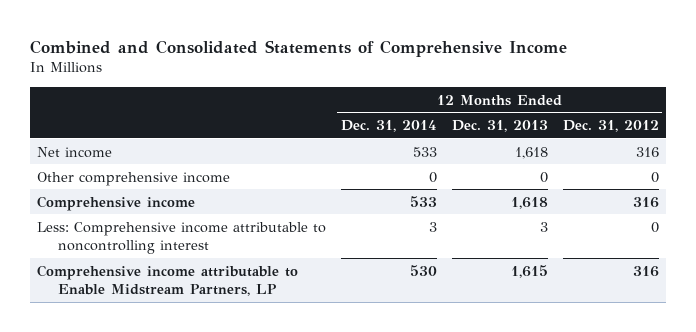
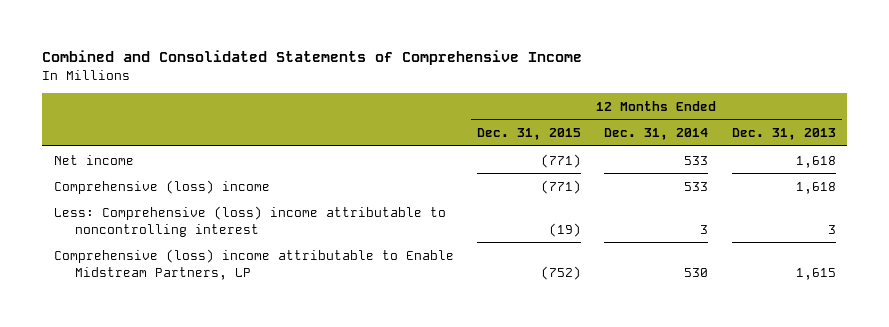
[562,120,659,133] Dec. 31, 2012 -> none
none -> [476,128,581,141] Dec. 31, 2015
[37,171,231,186] Other comprehensive income -> none
[37,195,196,211] Comprehensive income -> [53,179,270,194] Comprehensive (loss) income
[37,221,327,254] Less: Comprehensive income attributable to noncontrolling interest -> [53,205,446,237] Less: Comprehensive (loss) income attributable to noncontrolling interest
[37,264,299,296] Comprehensive income attributable to Enable Midstream Partners, LP -> [53,248,454,280] Comprehensive (loss) income attributable to Enable Midstream Partners, LP

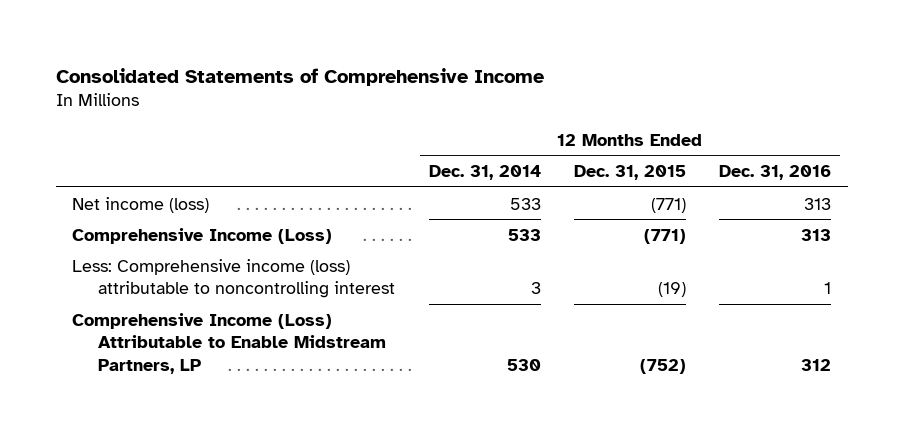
[41,50,582,66] Combined and Consolidated Statements of Comprehensive Income -> [55,67,544,86] Consolidated Statements of Comprehensive Income
[731,128,836,141] Dec. 31, 2013 -> none
none -> [719,164,832,180] Dec. 31, 2016
[53,154,134,165] Net income -> [72,196,210,213] Net income (loss)
[53,179,270,194] Comprehensive (loss) income -> [72,227,333,244] Comprehensive Income (Loss)
[53,205,446,237] Less: Comprehensive (loss) income attributable to noncontrolling interest -> [72,258,396,299] Less: Comprehensive income (loss) attributable to noncontrolling interest
[53,248,454,280] Comprehensive (loss) income attributable to Enable Midstream Partners, LP -> [72,312,387,374] Comprehensive Income (Loss) Attributable to Enable Midstream Partners, LP

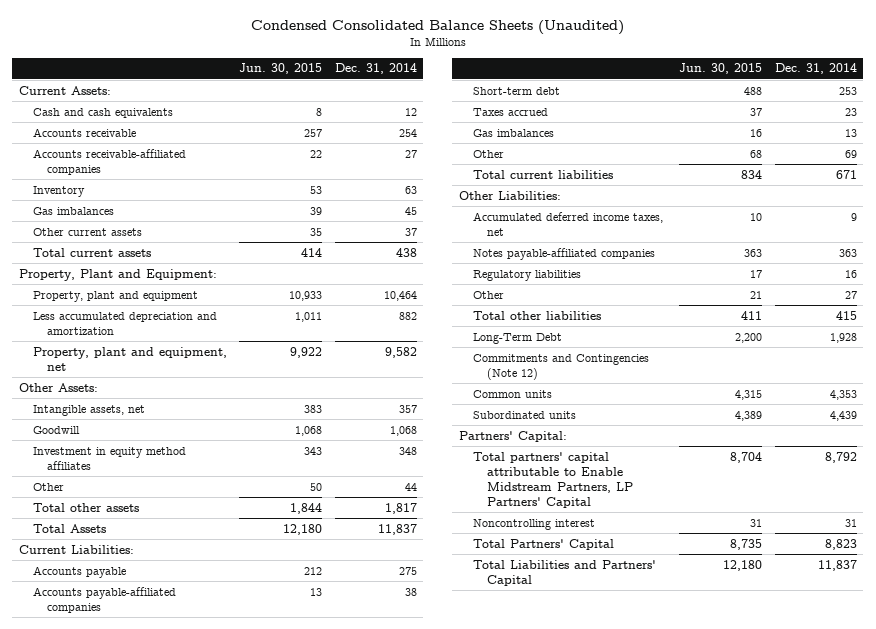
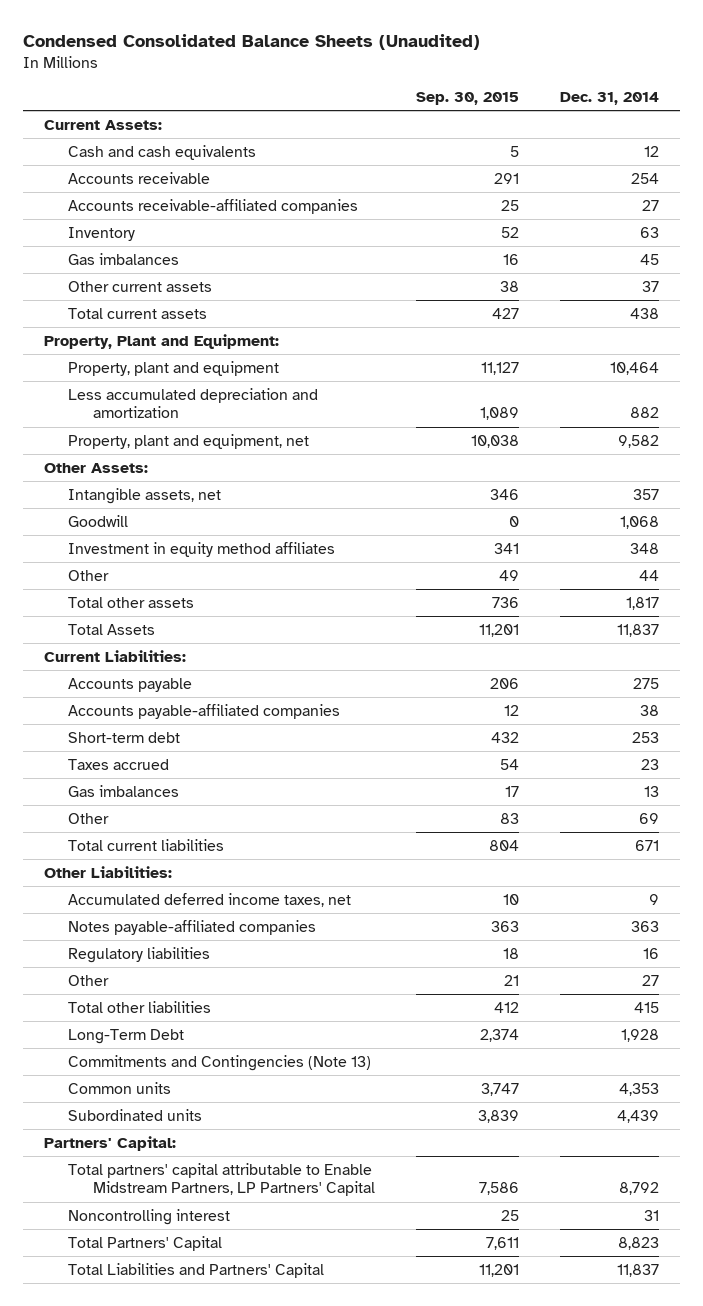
[239,63,323,75] Jun. 30, 2015 -> none
none -> [416,92,520,106] Sep. 30, 2015
[472,353,649,380] Commitments and Contingencies (Note 12) -> [68,1054,372,1071] Commitments and Contingencies (Note 13)

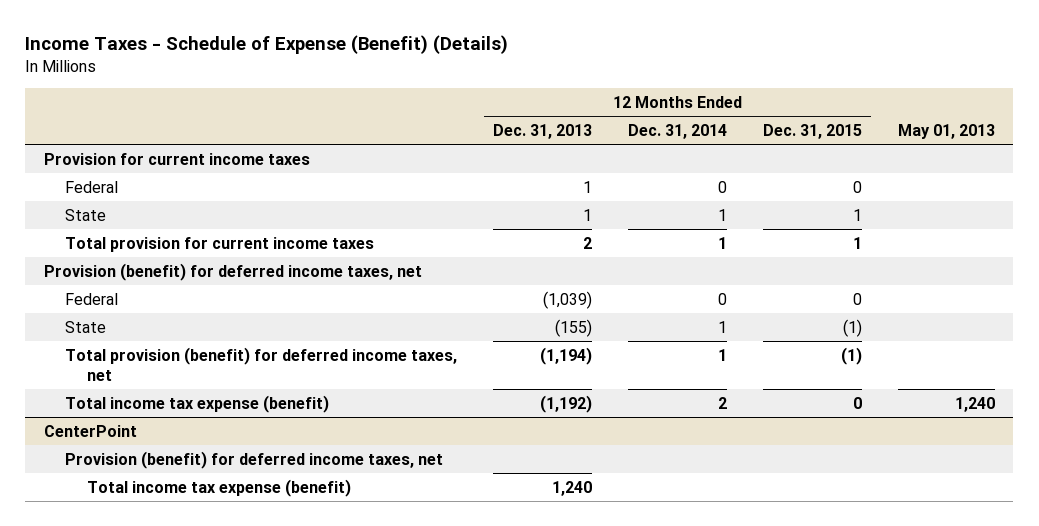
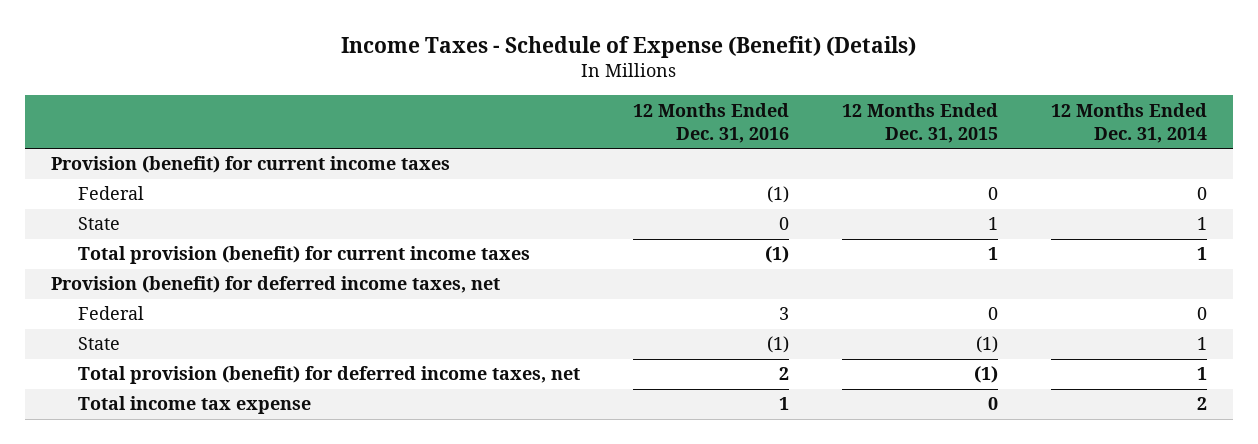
[493,123,593,139] Dec. 31, 2013 -> none
[898,123,996,139] May 01, 2013 -> none
none -> [632,102,789,143] 12 Months Ended Dec. 31, 2016
[43,152,310,165] Provision for current income taxes -> [51,156,451,174] Provision (benefit) for current income taxes
[65,236,375,252] Total provision for current income taxes -> [77,246,530,265] Total provision (benefit) for current income taxes
[43,424,137,437] CenterPoint -> none
[65,450,444,469] Provision (benefit) for deferred income taxes, net -> none
[86,478,351,497] Total income tax expense (benefit) -> none
[65,394,330,413] Total income tax expense (benefit) -> [77,396,311,415] Total income tax expense

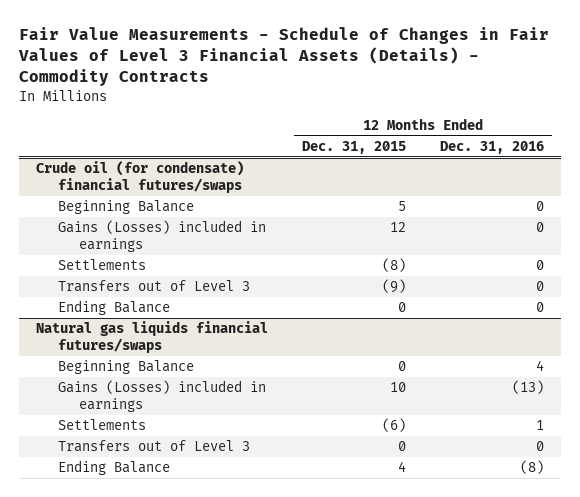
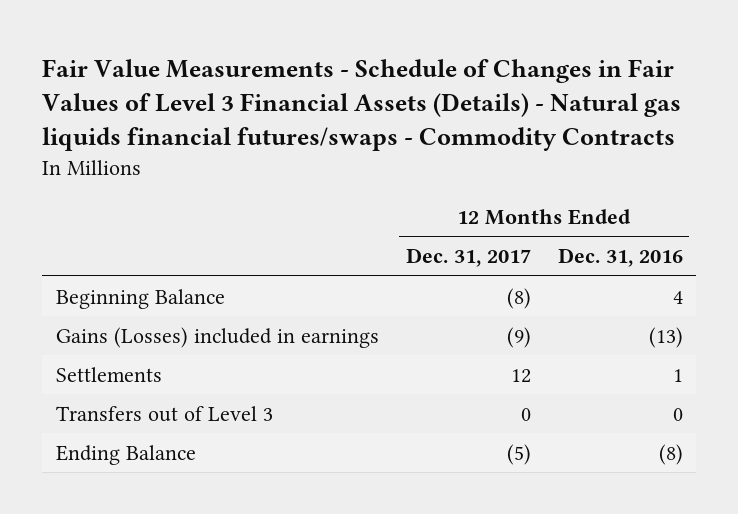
[18,27,550,87] Fair Value Measurements - Schedule of Changes in Fair Values of Level 3 Financial Assets (Details) - Commodity Contracts -> [42,58,682,152] Fair Value Measurements - Schedule of Changes in Fair Values of Level 3 Financial Assets (Details) - Natural gas liquids financial futures/swaps - Commodity Contracts
[301,140,406,154] Dec. 31, 2015 -> none
none -> [405,248,531,268] Dec. 31, 2017
[36,161,245,194] Crude oil (for condensate) financial futures/swaps -> none
[57,200,194,215] Beginning Balance -> none
[57,220,266,253] Gains (Losses) included in earnings -> none
[57,259,146,271] Settlements -> none
[57,280,250,293] Transfers out of Level 3 -> none
[57,300,170,316] Ending Balance -> none
[36,321,269,354] Natural gas liquids financial futures/swaps -> none

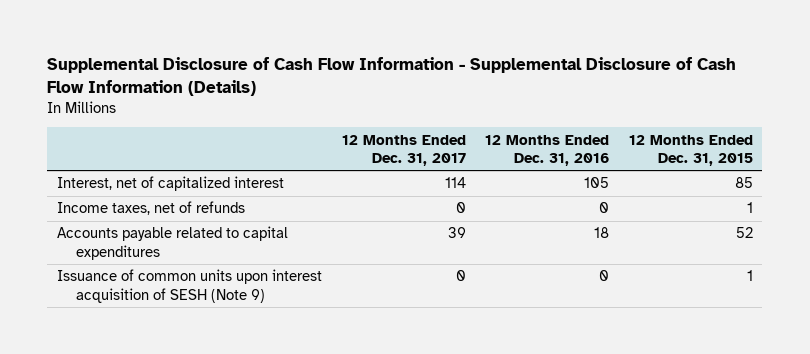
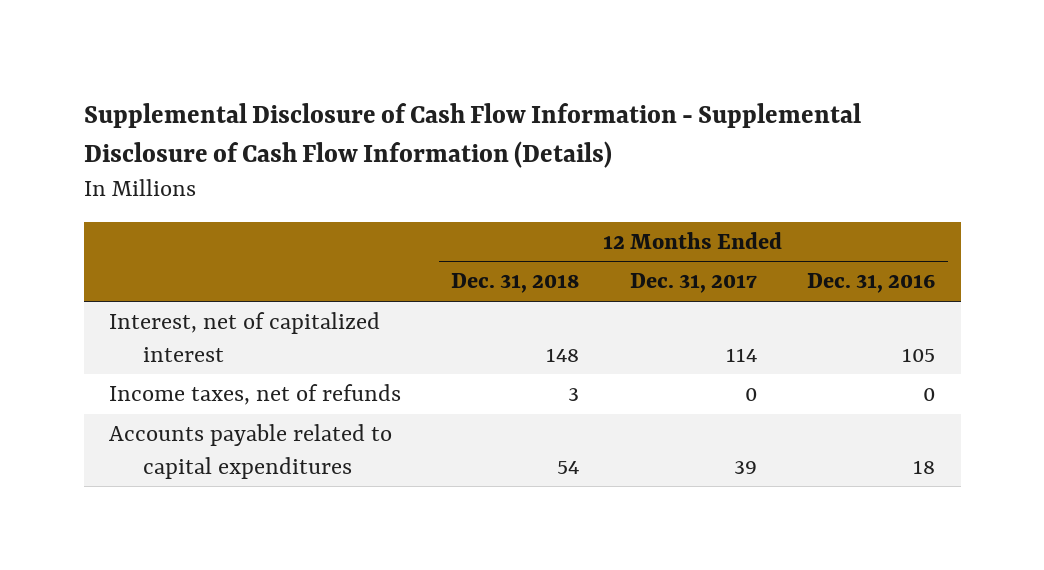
[628,134,753,166] 12 Months Ended Dec. 31, 2015 -> none
none -> [451,273,580,294] Dec. 31, 2018
[57,269,323,303] Issuance of common units upon interest acquisition of SESH (Note 9) -> none

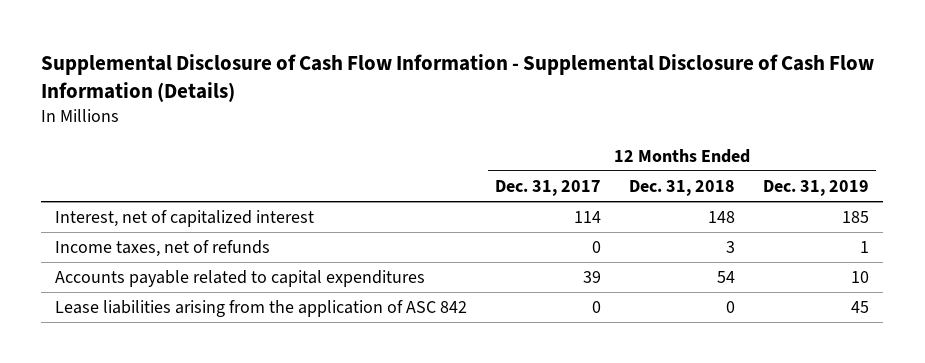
[807,273,936,294] Dec. 31, 2016 -> none
none -> [763,180,870,197] Dec. 31, 2019
none -> [55,300,468,318] Lease liabilities arising from the application of ASC 842

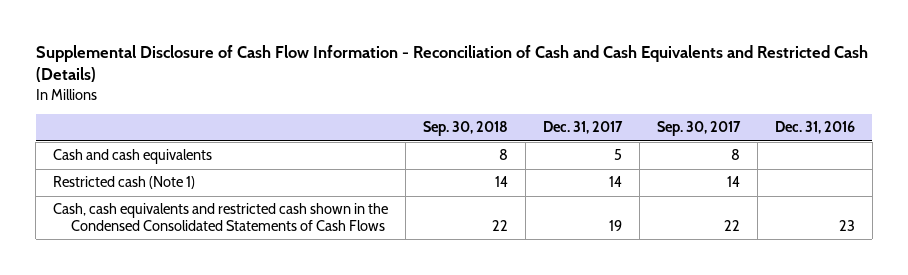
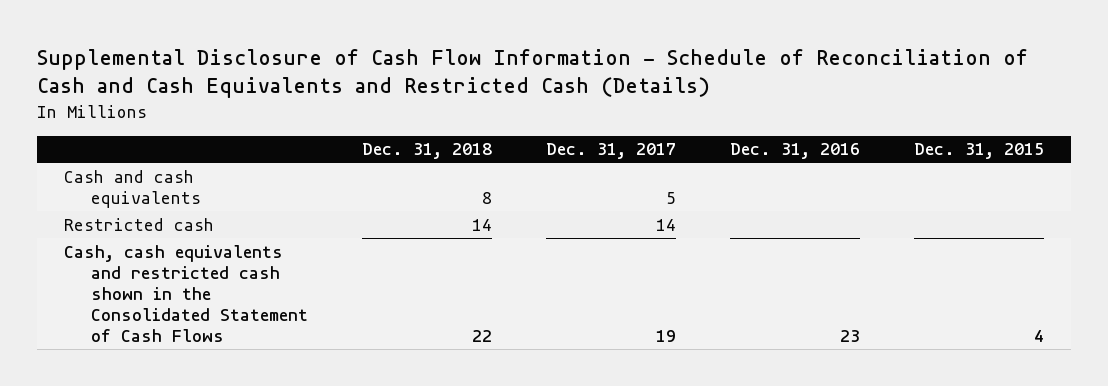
[35,45,868,83] Supplemental Disclosure of Cash Flow Information - Reconciliation of Cash and Cash Equivalents and Restricted Cash (Details) -> [36,49,1028,99] Supplemental Disclosure of Cash Flow Information - Schedule of Reconciliation of Cash and Cash Equivalents and Restricted Cash (Details)
[423,121,509,137] Sep. 30, 2018 -> none
[657,121,742,137] Sep. 30, 2017 -> none
none -> [361,143,492,160] Dec. 31, 2018
none -> [913,143,1044,160] Dec. 31, 2015
[53,176,196,190] Restricted cash (Note 1) -> [63,217,214,231] Restricted cash
[53,203,389,232] Cash, cash equivalents and restricted cash shown in the Condensed Consolidated Statements of Cash Flows -> [63,244,308,343] Cash, cash equivalents and restricted cash shown in the Consolidated Statement of Cash Flows

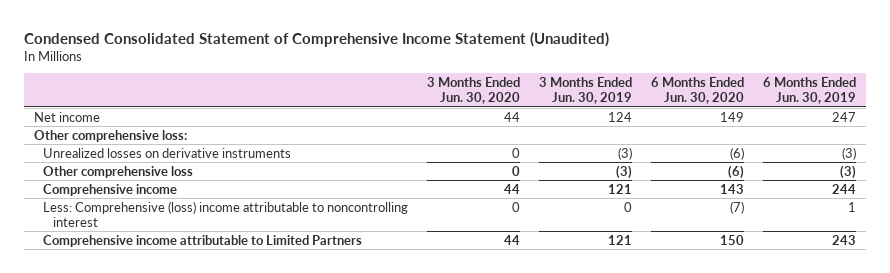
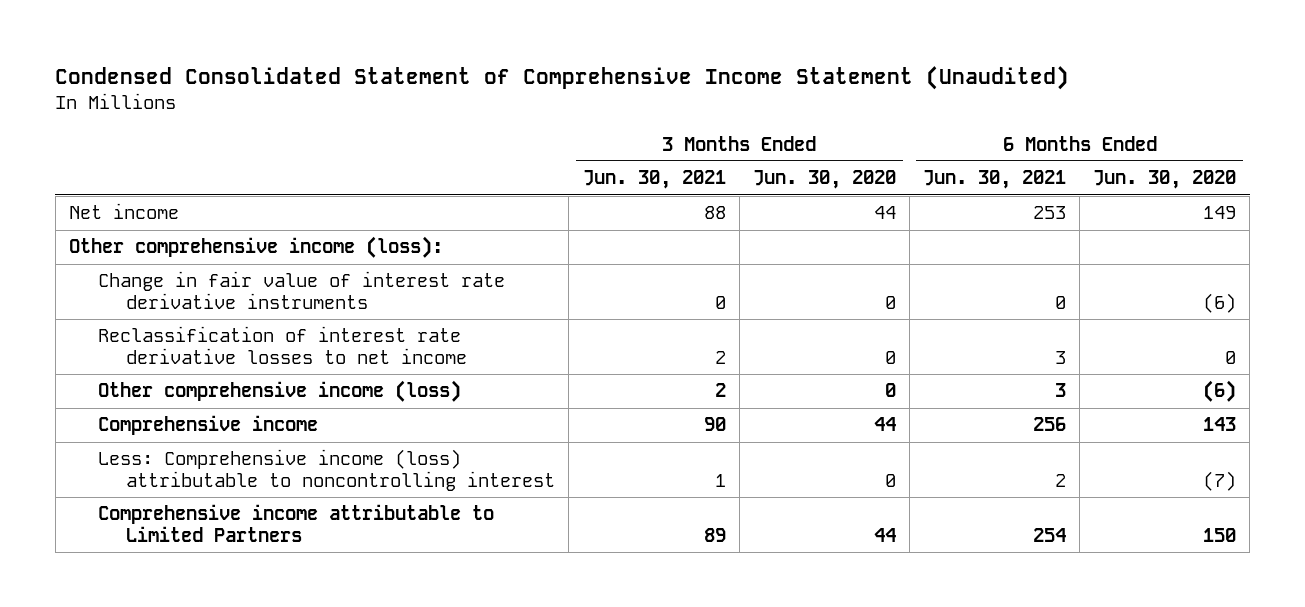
[539,76,633,104] 3 Months Ended Jun. 30, 2019 -> none
[763,76,857,104] 6 Months Ended Jun. 30, 2019 -> none
none -> [582,170,726,190] Jun. 30, 2021
none -> [922,170,1066,190] Jun. 30, 2021
[33,129,187,142] Other comprehensive loss: -> [68,236,443,259] Other comprehensive income (loss):
[43,147,292,158] Unrealized losses on derivative instruments -> [97,271,505,309] Change in fair value of interest rate derivative instruments
none -> [97,326,468,364] Reclassification of interest rate derivative losses to net income
[43,165,194,178] Other comprehensive loss -> [97,380,461,403] Other comprehensive income (loss)
[43,200,409,227] Less: Comprehensive (loss) income attributable to noncontrolling interest -> [97,449,556,491] Less: Comprehensive income (loss) attributable to noncontrolling interest

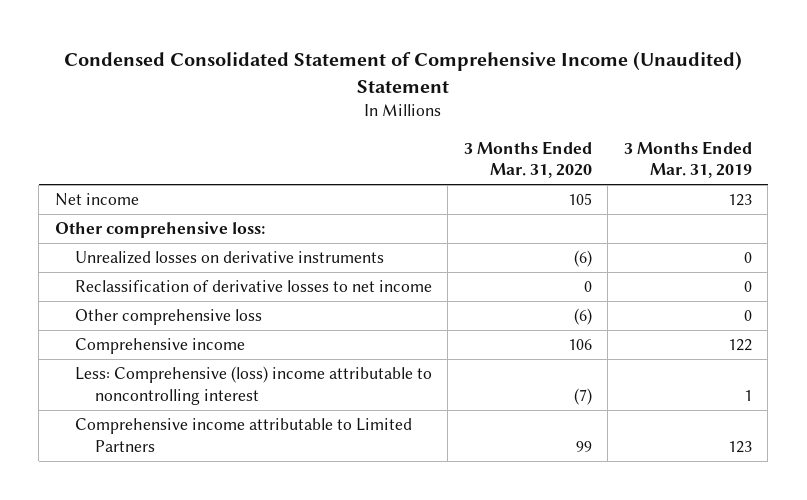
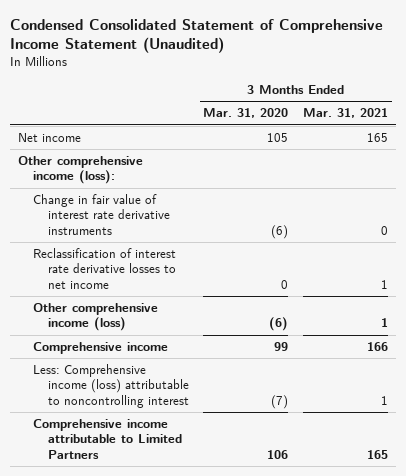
[64,50,743,93] Condensed Consolidated Statement of Comprehensive Income (Unaudited) Statement -> [10,18,384,53] Condensed Consolidated Statement of Comprehensive Income Statement (Unaudited)
[623,140,752,179] 3 Months Ended Mar. 31, 2019 -> none
none -> [303,108,389,119] Mar. 31, 2021
[54,221,265,239] Other comprehensive loss: -> [17,155,143,185] Other comprehensive income (loss):
[74,251,384,265] Unrealized losses on derivative instruments -> [32,193,170,235] Change in fair value of interest rate derivative instruments
[74,280,432,293] Reclassification of derivative losses to net income -> [32,247,176,289] Reclassification of interest rate derivative losses to net income
[74,309,262,326] Other comprehensive loss -> [32,302,158,332] Other comprehensive income (loss)
[567,339,592,351] 106 -> [274,341,289,351] 99
[74,366,432,405] Less: Comprehensive (loss) income attributable to noncontrolling interest -> [32,363,189,408] Less: Comprehensive income (loss) attributable to noncontrolling interest
[575,440,592,452] 99 -> [267,449,289,459] 106

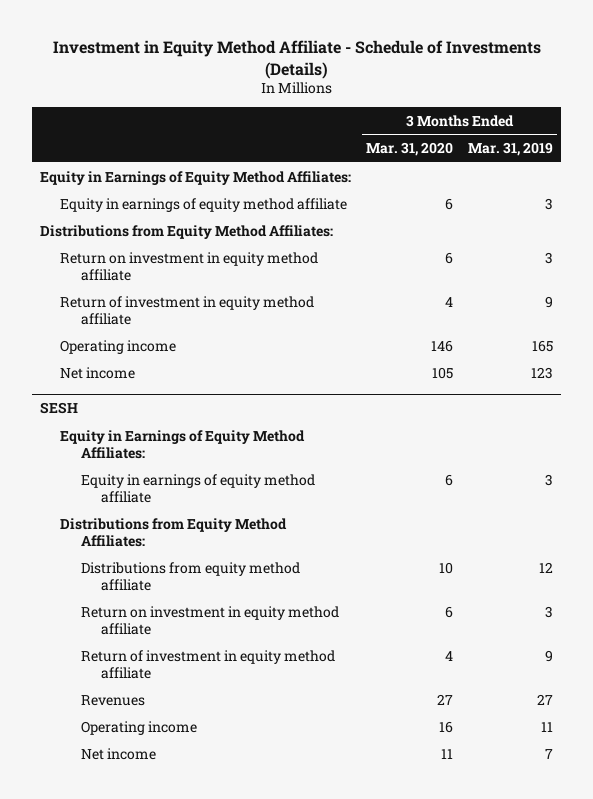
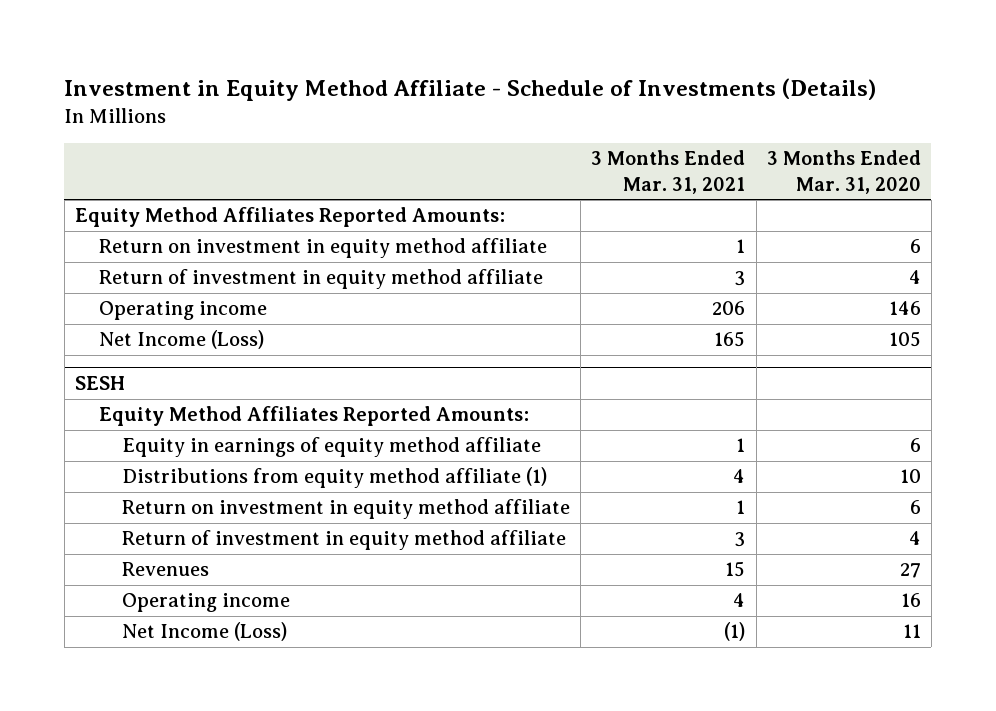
[468,142,554,157] Mar. 31, 2019 -> none
none -> [591,150,746,194] 3 Months Ended Mar. 31, 2021
[39,170,351,185] Equity in Earnings of Equity Method Affiliates: -> none
[60,197,348,212] Equity in earnings of equity method affiliate -> none
[39,224,333,239] Distributions from Equity Method Affiliates: -> [74,207,505,228] Equity Method Affiliates Reported Amounts:
[60,366,136,379] Net income -> [98,330,264,350] Net Income (Loss)
[60,429,306,459] Equity in Earnings of Equity Method Affiliates: -> none
none -> [98,406,529,427] Equity Method Affiliates Reported Amounts:
[60,517,288,547] Distributions from Equity Method Affiliates: -> none
[80,561,300,591] Distributions from equity method affiliate -> [122,467,548,489] Distributions from equity method affiliate (1)
[80,747,156,760] Net income -> [122,622,288,642] Net Income (Loss)

